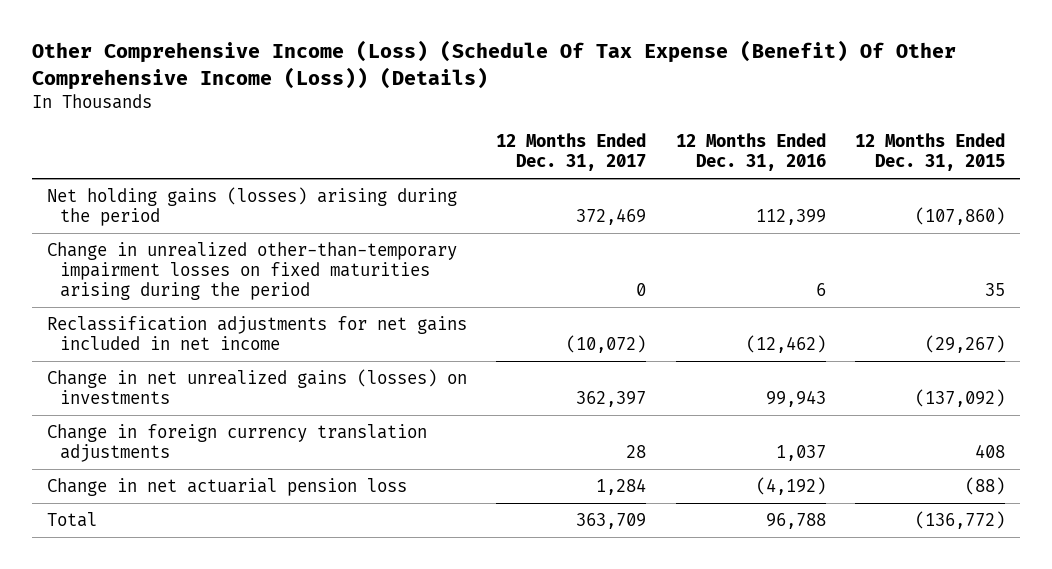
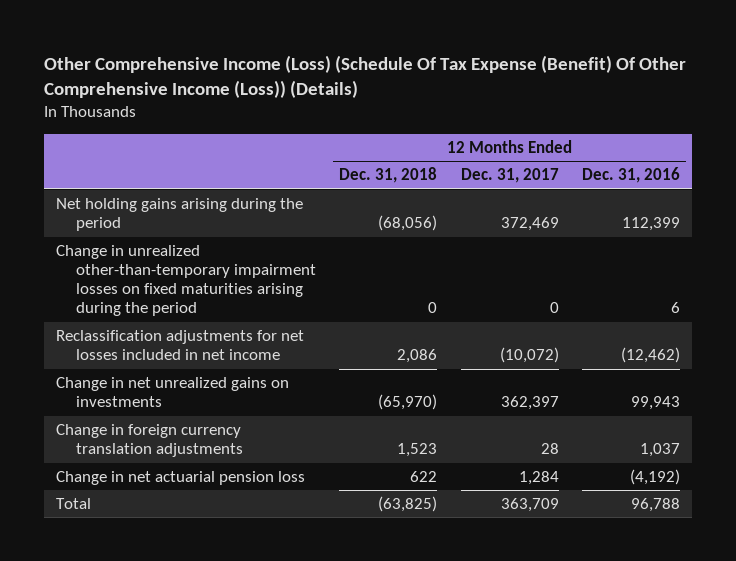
[855,133,1006,172] 12 Months Ended Dec. 31, 2015 -> none
none -> [339,167,438,184] Dec. 31, 2018
[46,186,457,226] Net holding gains (losses) arising during the period -> [55,198,303,232] Net holding gains arising during the period
[46,315,467,350] Reclassification adjustments for net gains included in net income -> [55,330,304,361] Reclassification adjustments for net losses included in net income
[46,368,467,404] Change in net unrealized gains (losses) on investments -> [55,377,289,408] Change in net unrealized gains on investments

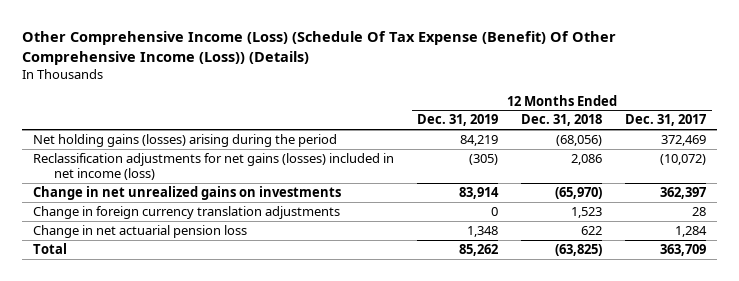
[582,167,681,184] Dec. 31, 2016 -> none
none -> [417,114,499,127] Dec. 31, 2019
[55,245,316,317] Change in unrealized other-than-temporary impairment losses on fixed maturities arising during the period -> none
[55,198,303,232] Net holding gains arising during the period -> [33,133,338,147] Net holding gains (losses) arising during the period
[55,330,304,361] Reclassification adjustments for net losses included in net income -> [33,152,395,181] Reclassification adjustments for net gains (losses) included in net income (loss)

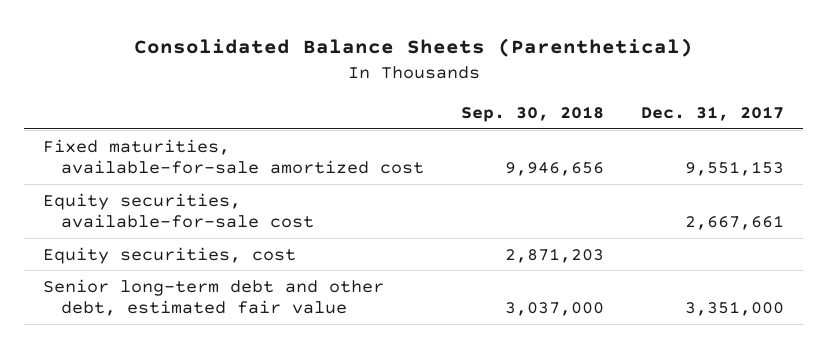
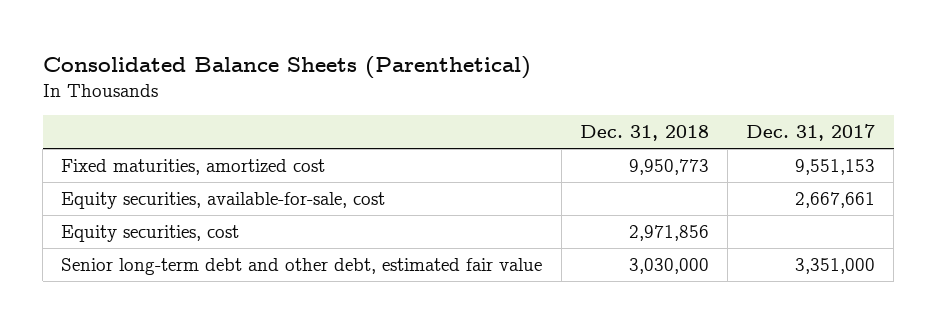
[461,106,605,123] Sep. 30, 2018 -> none
none -> [579,124,709,141] Dec. 31, 2018
[42,138,425,175] Fixed maturities, available-for-sale amortized cost -> [61,158,326,175] Fixed maturities, amortized cost
[42,192,315,229] Equity securities, available-for-sale cost -> [61,191,386,209] Equity securities, available-for-sale, cost

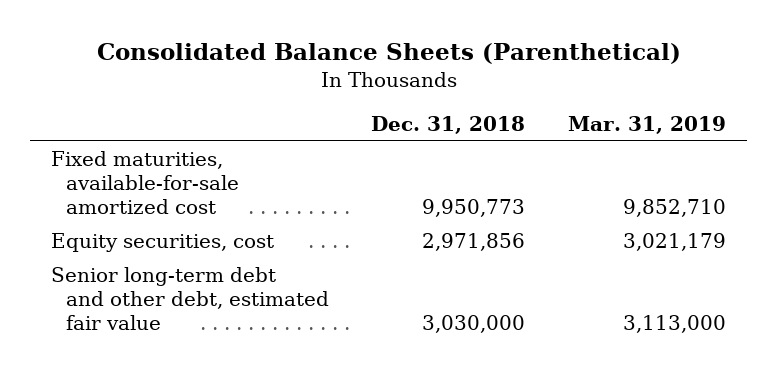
[746,123,876,141] Dec. 31, 2017 -> none
none -> [567,115,726,134] Mar. 31, 2019
[61,191,386,209] Equity securities, available-for-sale, cost -> none
[61,158,326,175] Fixed maturities, amortized cost -> [51,151,239,215] Fixed maturities, available-for-sale amortized cost

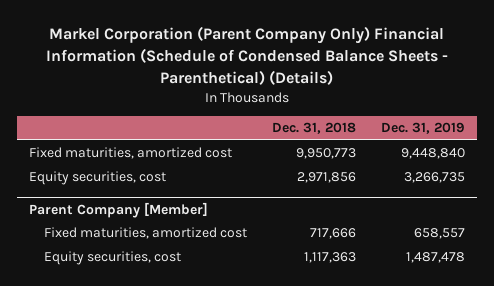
[96,43,681,65] Consolidated Balance Sheets (Parenthetical) -> [45,25,448,85] Markel Corporation (Parent Company Only) Financial Information (Schedule of Condensed Balance Sheets - Parenthetical) (Details)
[567,115,726,134] Mar. 31, 2019 -> none
none -> [380,122,465,135] Dec. 31, 2019
[51,151,239,215] Fixed maturities, available-for-sale amortized cost -> [29,147,233,160] Fixed maturities, amortized cost
[51,267,329,331] Senior long-term debt and other debt, estimated fair value -> none
none -> [29,201,209,218] Parent Company [Member]
none -> [44,227,248,240] Fixed maturities, amortized cost
none -> [44,251,182,266] Equity securities, cost

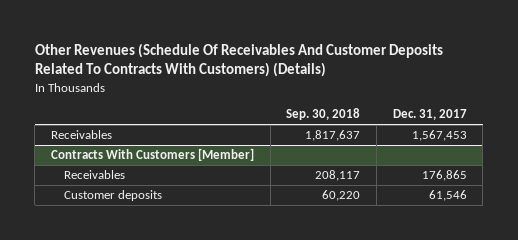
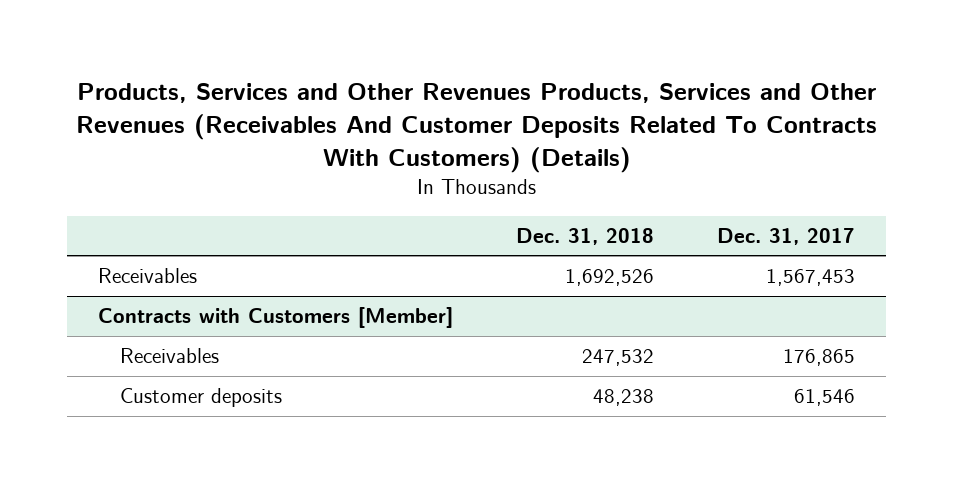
[34,42,443,78] Other Revenues (Schedule Of Receivables And Customer Deposits Related To Contracts With Customers) (Details) -> [75,82,877,173] Products, Services and Other Revenues Products, Services and Other Revenues (Receivables And Customer Deposits Related To Contracts With Customers) (Details)
[286,108,361,121] Sep. 30, 2018 -> none
none -> [516,227,655,245] Dec. 31, 2018
[51,148,255,162] Contracts With Customers [Member] -> [98,307,454,329] Contracts with Customers [Member]

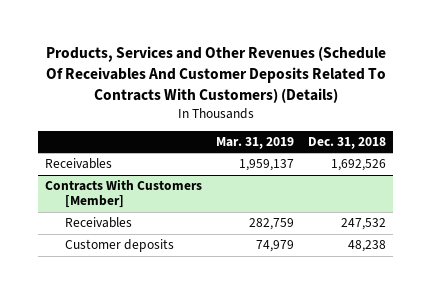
[75,82,877,173] Products, Services and Other Revenues Products, Services and Other Revenues (Receivables And Customer Deposits Related To Contracts With Customers) (Details) -> [45,46,386,103] Products, Services and Other Revenues (Schedule Of Receivables And Customer Deposits Related To Contracts With Customers) (Details)
[716,227,855,245] Dec. 31, 2017 -> none
none -> [216,137,295,150] Mar. 31, 2019
[98,307,454,329] Contracts with Customers [Member] -> [44,179,202,209] Contracts With Customers [Member]

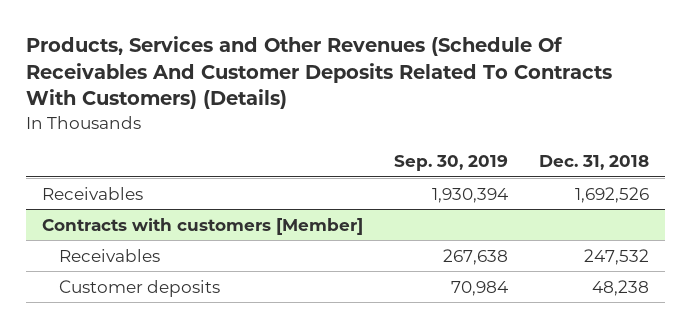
[216,137,295,150] Mar. 31, 2019 -> none
none -> [393,155,508,172] Sep. 30, 2019
[44,179,202,209] Contracts With Customers [Member] -> [41,217,363,235] Contracts with customers [Member]

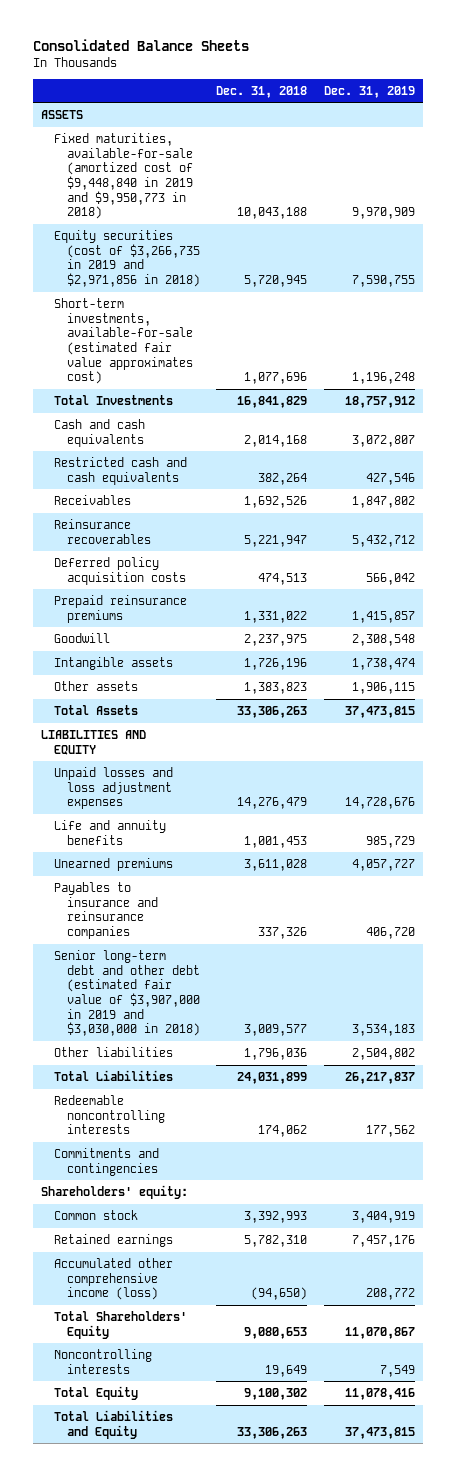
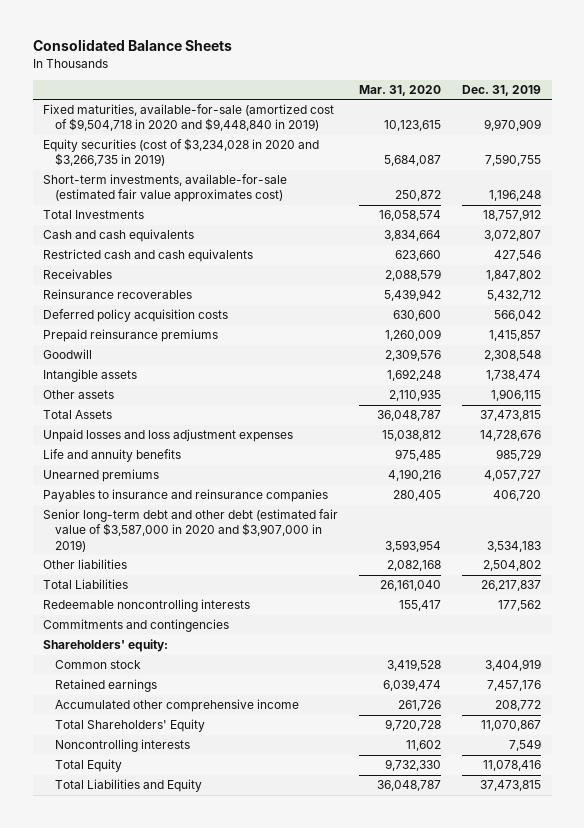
[216,85,308,98] Dec. 31, 2018 -> none
none -> [359,84,442,96] Mar. 31, 2020
[41,109,84,119] ASSETS -> none
[53,132,193,220] Fixed maturities, available-for-sale (amortized cost of $9,448,840 in 2019 and $9,950,773 in 2018) -> [43,104,335,132] Fixed maturities, available-for-sale (amortized cost of $9,504,718 in 2020 and $9,448,840 in 2019)
[53,229,200,287] Equity securities (cost of $3,266,735 in 2019 and $2,971,856 in 2018) -> [43,138,320,167] Equity securities (cost of $3,234,028 in 2020 and $3,266,735 in 2019)
[41,729,147,755] LIABILITIES AND EQUITY -> none
[53,949,200,1037] Senior long-term debt and other debt (estimated fair value of $3,907,000 in 2019 and $3,030,000 in 2018) -> [43,509,339,552] Senior long-term debt and other debt (estimated fair value of $3,587,000 in 2020 and $3,907,000 in 2019)
[53,1257,173,1301] Accumulated other comprehensive income (loss) -> [54,699,299,713] Accumulated other comprehensive income

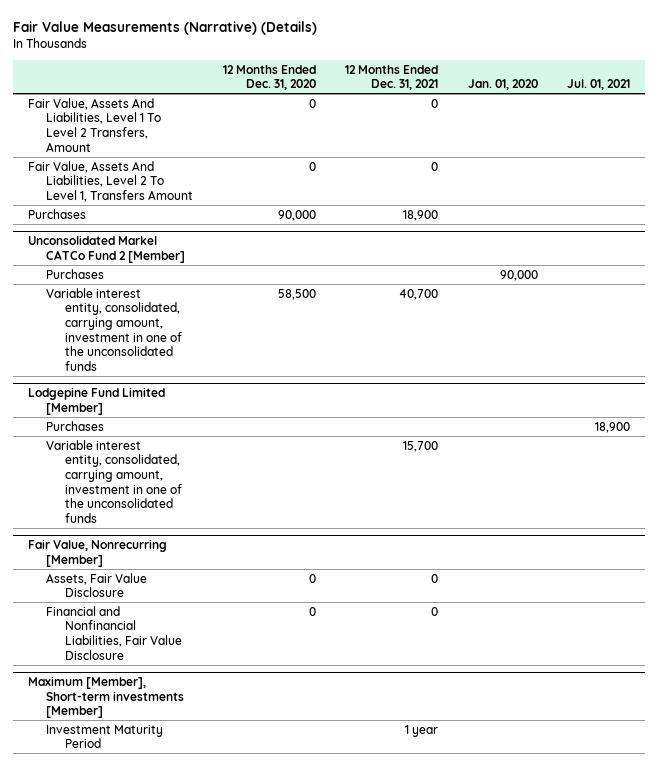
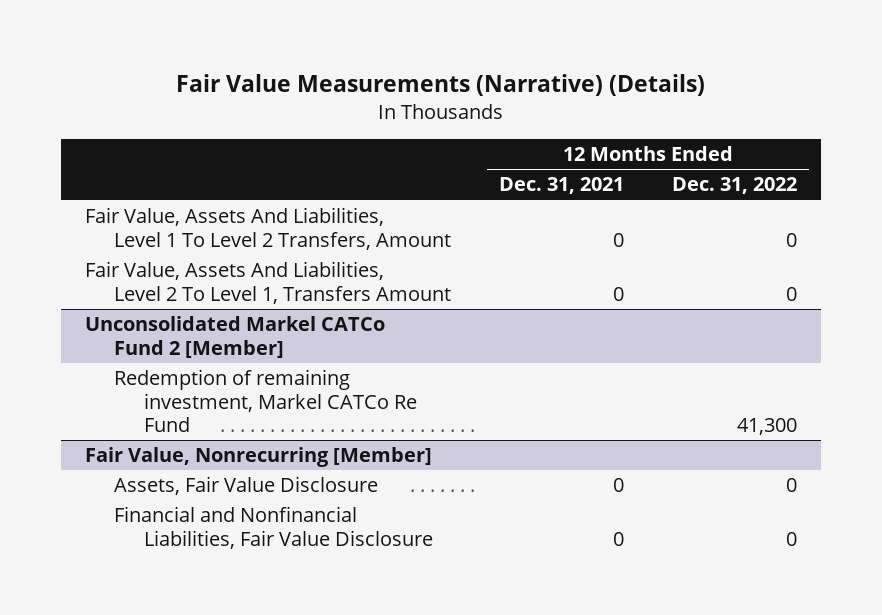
[222,64,316,91] 12 Months Ended Dec. 31, 2020 -> none
[467,79,538,91] Jan. 01, 2020 -> none
[567,79,631,91] Jul. 01, 2021 -> none
none -> [672,177,798,195] Dec. 31, 2022
[28,208,87,219] Purchases -> none
[46,268,105,279] Purchases -> none
[46,287,182,371] Variable interest entity, consolidated, carrying amount, investment in one of the unconsolidated funds -> none
[28,386,166,415] Lodgepine Fund Limited [Member] -> none
[46,420,105,431] Purchases -> none
[46,439,182,523] Variable interest entity, consolidated, carrying amount, investment in one of the unconsolidated funds -> none
none -> [114,369,418,432] Redemption of remaining investment, Markel CATCo Re Fund
[28,675,185,719] Maximum [Member], Short-term investments [Member] -> none
[46,724,164,749] Investment Maturity Period -> none

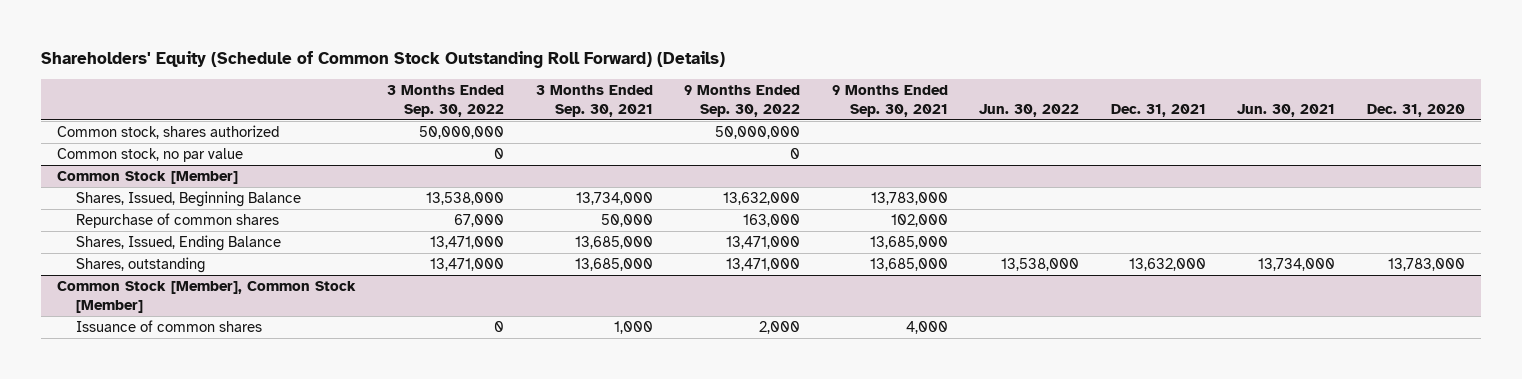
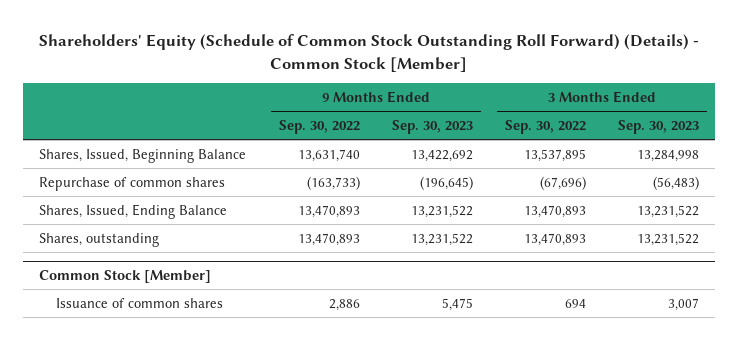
[40,51,725,69] Shareholders' Equity (Schedule of Common Stock Outstanding Roll Forward) (Details) -> [39,33,700,72] Shareholders' Equity (Schedule of Common Stock Outstanding Roll Forward) (Details) - Common Stock [Member]
[535,85,653,117] 3 Months Ended Sep. 30, 2021 -> none
[831,85,948,117] 9 Months Ended Sep. 30, 2021 -> none
[979,103,1080,117] Jun. 30, 2022 -> none
[1110,103,1206,117] Dec. 31, 2021 -> none
[1237,103,1336,117] Jun. 30, 2021 -> none
[1366,103,1465,117] Dec. 31, 2020 -> none
none -> [391,120,473,135] Sep. 30, 2023
none -> [618,120,700,135] Sep. 30, 2023
[56,125,279,140] Common stock, shares authorized -> none
[56,148,243,163] Common stock, no par value -> none
none -> [39,148,247,163] Shares, Issued, Beginning Balance
none -> [39,176,226,191] Repurchase of common shares
none -> [39,203,228,219] Shares, Issued, Ending Balance
none -> [39,232,160,247] Shares, outstanding
[76,191,302,208] Shares, Issued, Beginning Balance -> none
[76,213,280,229] Repurchase of common shares -> none
[76,235,282,252] Shares, Issued, Ending Balance -> none
[76,257,206,274] Shares, outstanding -> none
[56,281,356,313] Common Stock [Member], Common Stock [Member] -> none
[494,321,505,333] 0 -> [564,298,586,308] 694
[759,321,801,335] 2,000 -> [328,298,360,311] 2,886

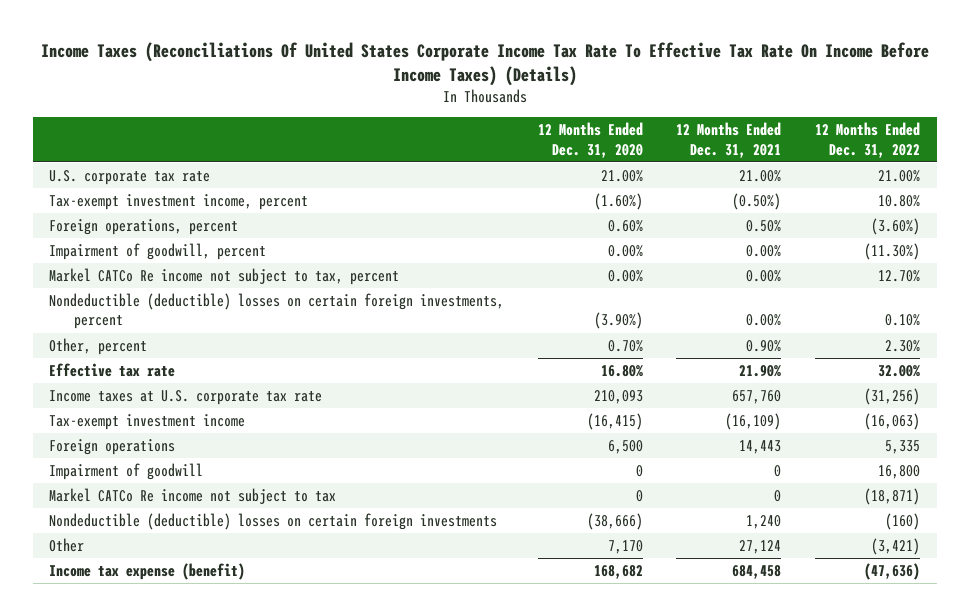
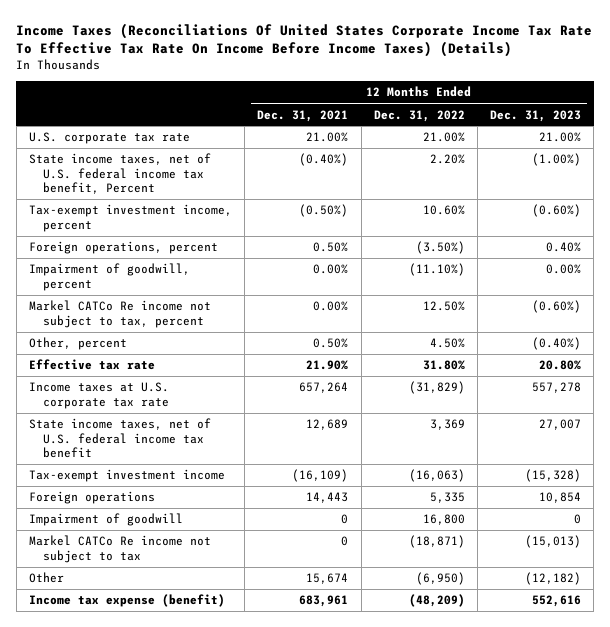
[537,122,643,158] 12 Months Ended Dec. 31, 2020 -> none
none -> [490,109,582,122] Dec. 31, 2023
[49,293,505,330] Nondeductible (deductible) losses on certain foreign investments, percent -> none
none -> [29,153,212,194] State income taxes, net of U.S. federal income tax benefit, Percent
[877,195,920,208] 10.80% -> [422,205,465,216] 10.60%
[870,218,920,236] (3.60%) -> [415,241,465,255] (3.50%)
[863,243,920,261] (11.30%) -> [408,263,465,277] (11.10%)
[877,270,920,283] 12.70% -> [422,301,465,312] 12.50%
[746,340,782,353] 0.90% -> [313,338,349,349] 0.50%
[884,340,920,353] 2.30% -> [429,338,465,349] 4.50%
[877,365,920,378] 32.00% -> [422,360,465,371] 31.80%
[732,390,782,405] 657,760 -> [299,382,349,394] 657,264
[863,388,920,406] (31,256) -> [408,381,465,395] (31,829)
none -> [29,418,212,458] State income taxes, net of U.S. federal income tax benefit
[49,513,498,531] Nondeductible (deductible) losses on certain foreign investments -> none
[739,540,782,555] 27,124 -> [306,573,349,585] 15,674
[870,538,920,556] (3,421) -> [415,572,465,586] (6,950)
[732,565,782,580] 684,458 -> [299,595,349,608] 683,961
[863,563,920,581] (47,636) -> [408,594,465,608] (48,209)

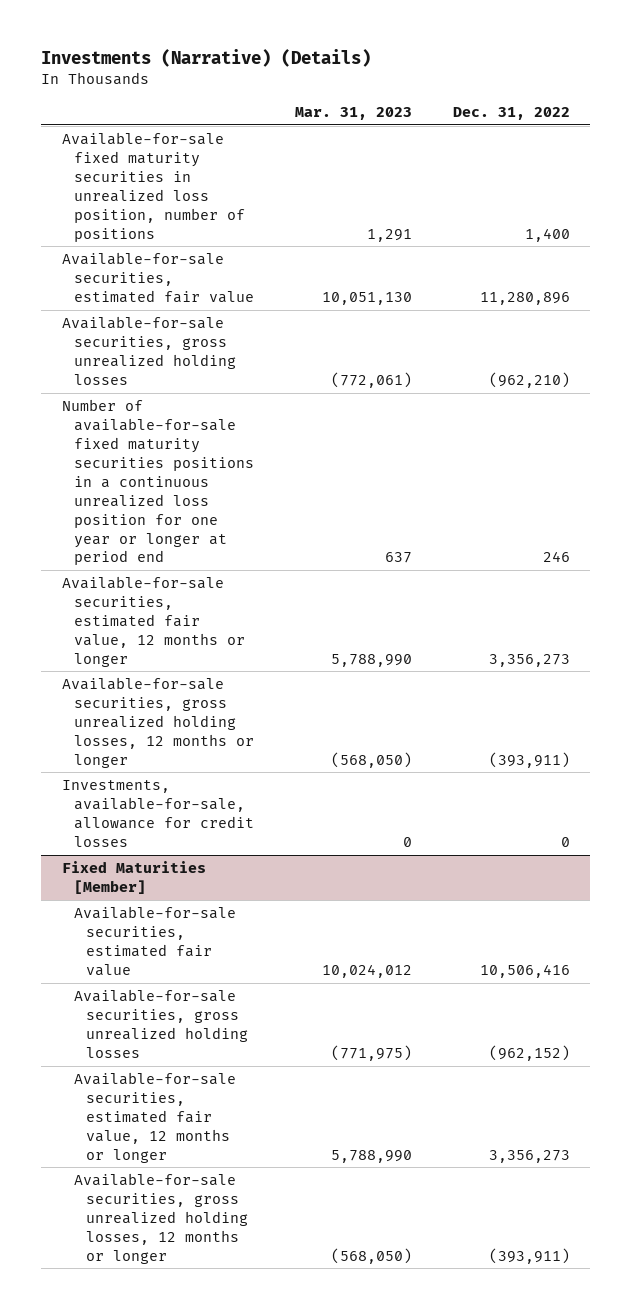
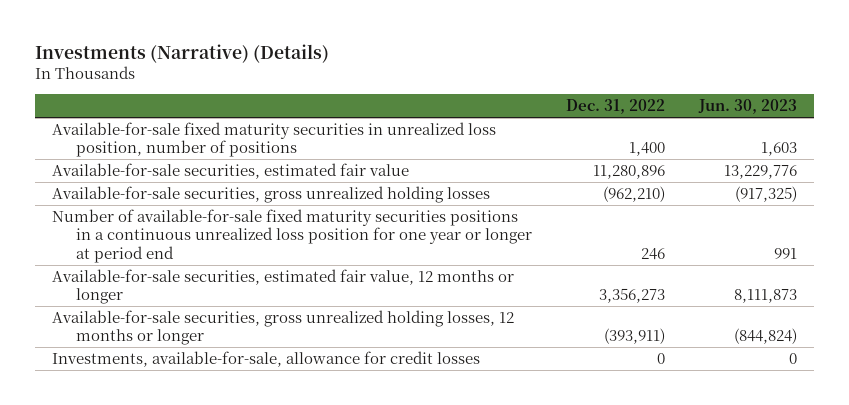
[294,106,412,120] Mar. 31, 2023 -> none
none -> [697,99,797,115] Jun. 30, 2023
[61,861,206,894] Fixed Maturities [Member] -> none
[73,906,236,976] Available-for-sale securities, estimated fair value -> none
[73,989,248,1058] Available-for-sale securities, gross unrealized holding losses -> none
[73,1072,236,1163] Available-for-sale securities, estimated fair value, 12 months or longer -> none
[73,1173,248,1264] Available-for-sale securities, gross unrealized holding losses, 12 months or longer -> none

